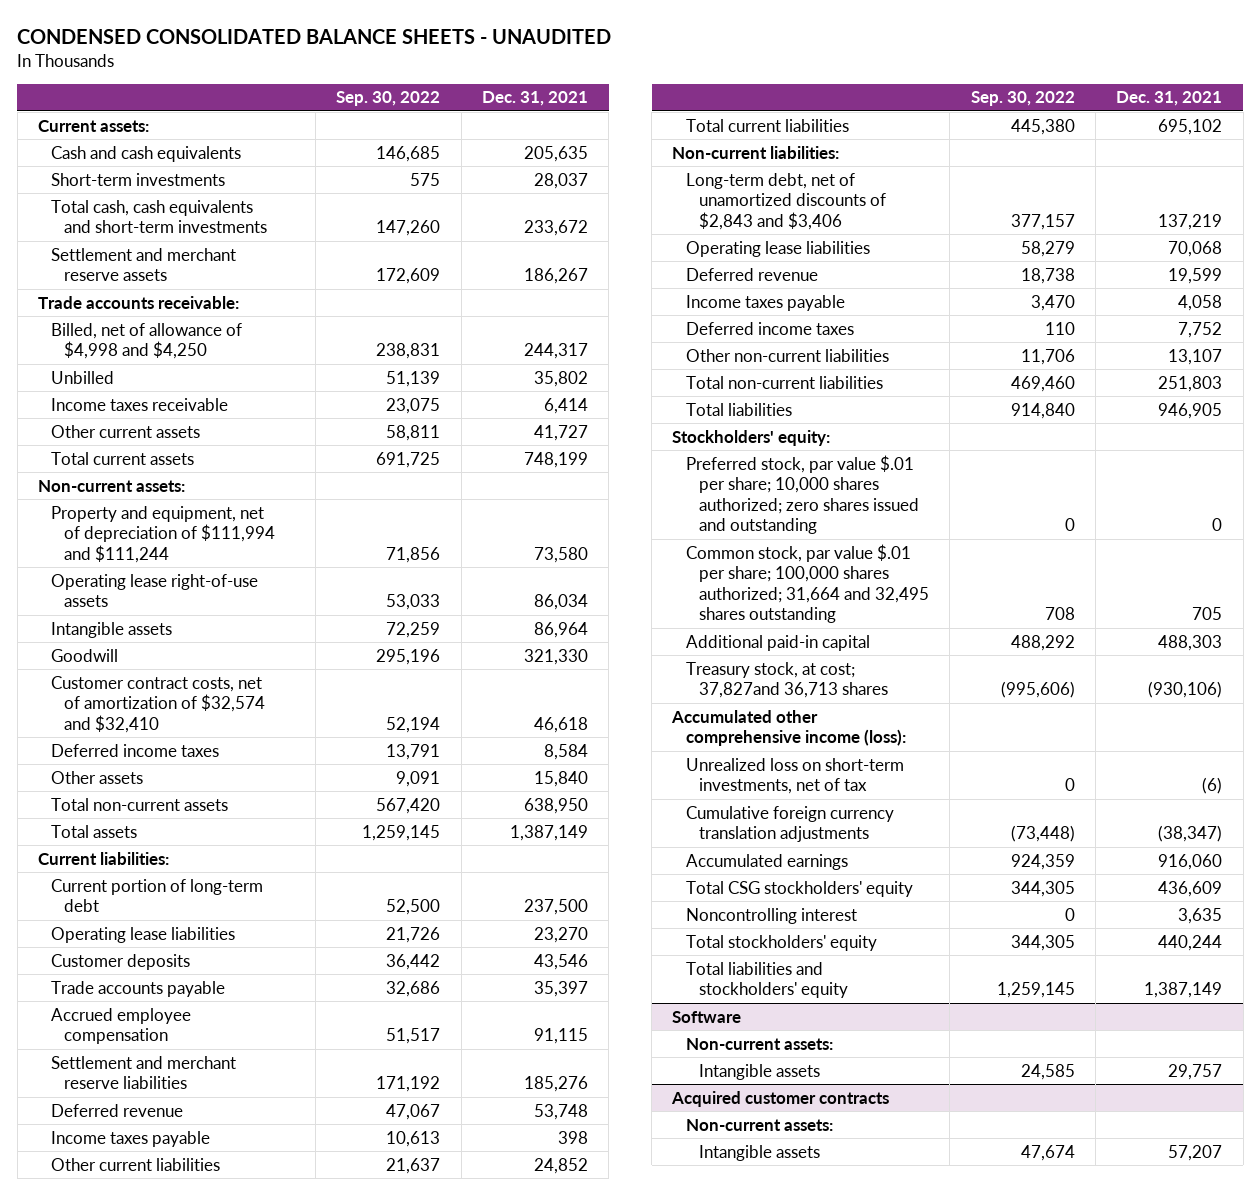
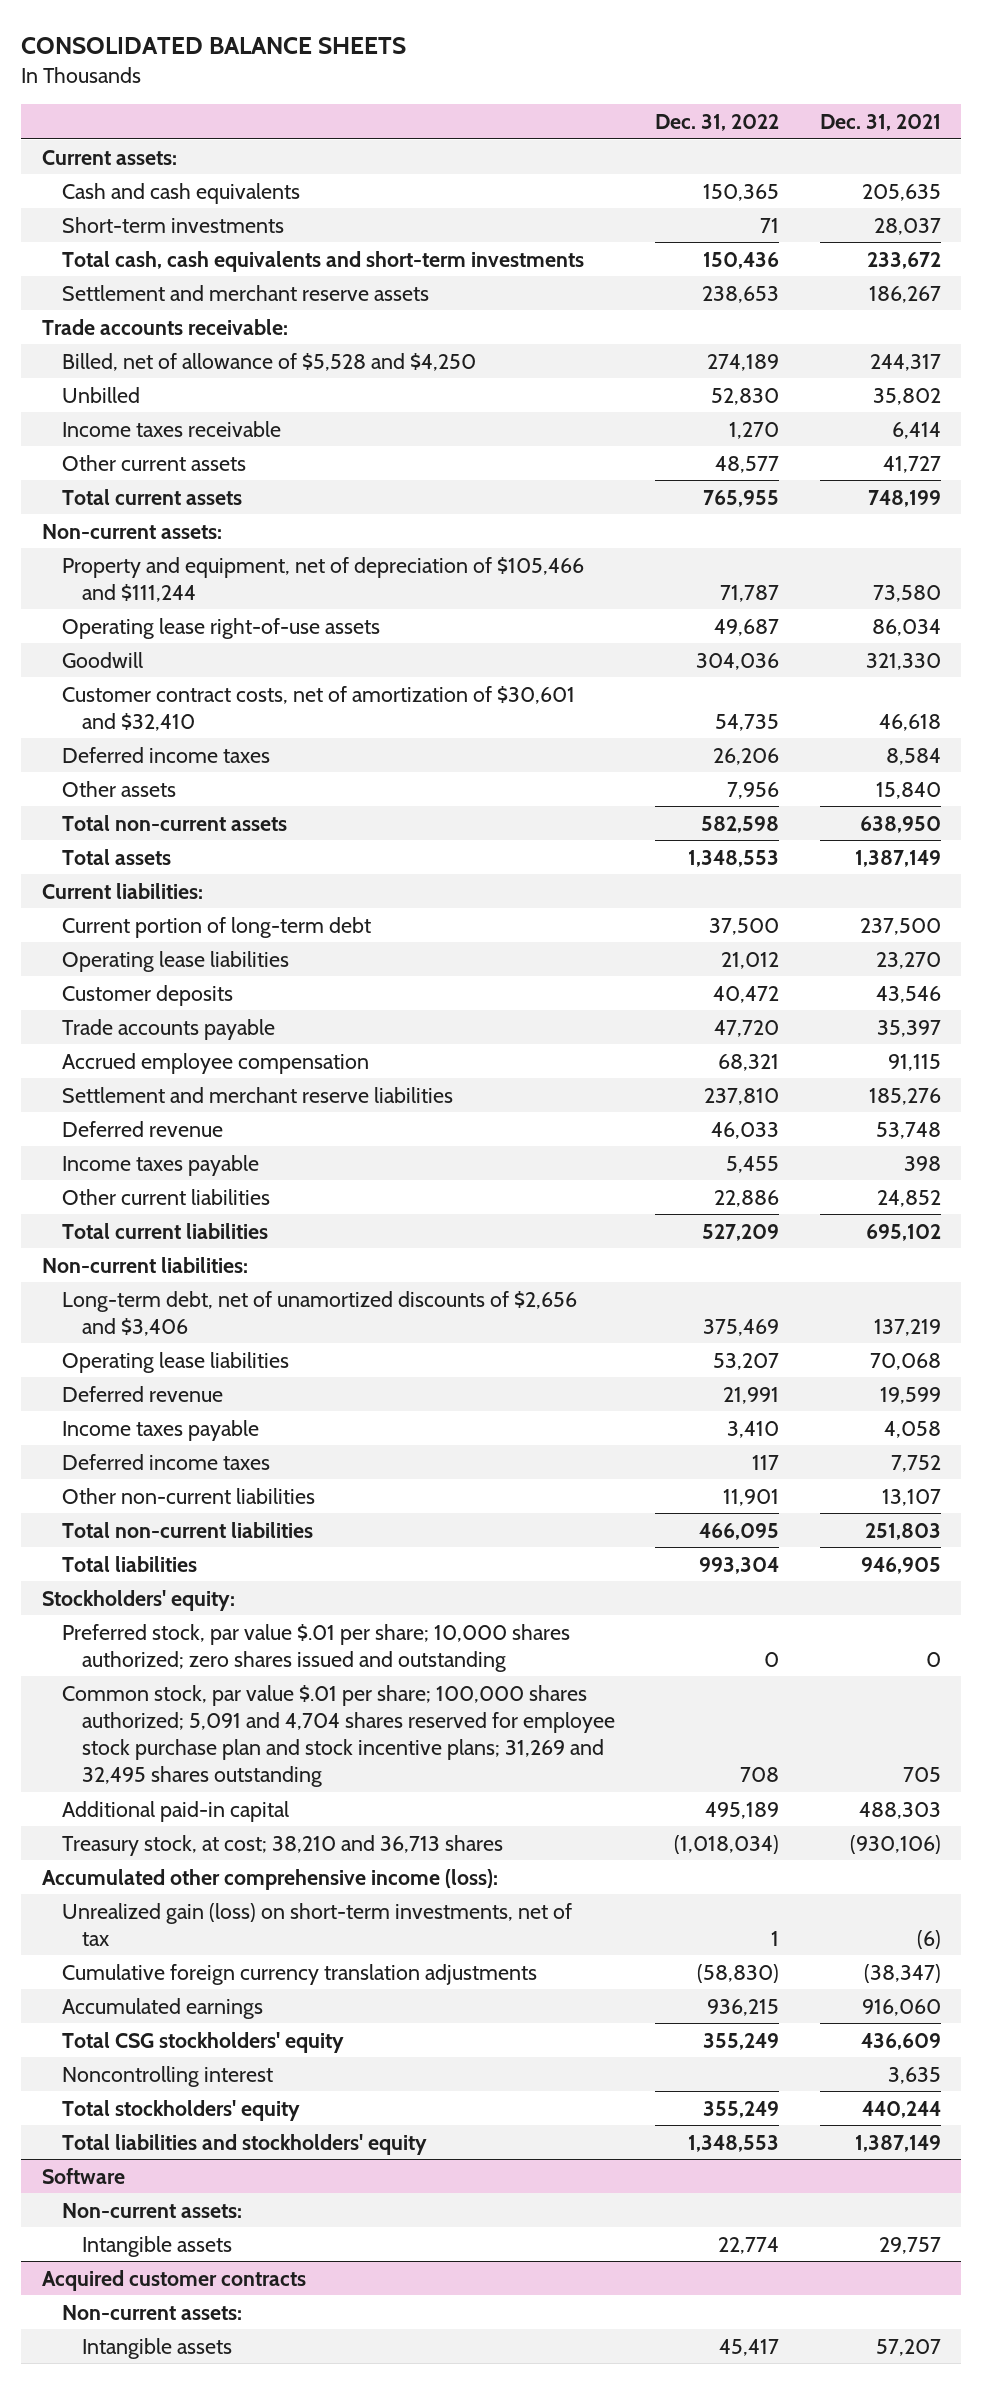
[17,28,612,44] CONDENSED CONSOLIDATED BALANCE SHEETS - UNAUDITED -> [21,37,407,55] CONSOLIDATED BALANCE SHEETS
[336,91,441,107] Sep. 30, 2022 -> none
none -> [655,113,780,131] Dec. 31, 2022
[51,322,243,360] Billed, net of allowance of $4,998 and $4,250 -> [61,352,476,371] Billed, net of allowance of $5,528 and $4,250
[51,505,276,563] Property and equipment, net of depreciation of $111,994 and $111,244 -> [61,556,584,602] Property and equipment, net of depreciation of $105,466 and $111,244
[51,621,173,638] Intangible assets -> none
[51,675,266,733] Customer contract costs, net of amortization of $32,574 and $32,410 -> [61,685,575,731] Customer contract costs, net of amortization of $30,601 and $32,410
[685,172,886,230] Long-term debt, net of unamortized discounts of $2,843 and $3,406 -> [61,1290,577,1336] Long-term debt, net of unamortized discounts of $2,656 and $3,406
[685,543,929,624] Common stock, par value $.01 per share; 100,000 shares authorized; 31,664 and 32,495 shares outstanding -> [61,1684,615,1787] Common stock, par value $.01 per share; 100,000 shares authorized; 5,091 and 4,704 shares reserved for employee stock purchase plan and stock incentive plans; 31,269 and 32,495 shares outstanding
[685,661,888,699] Treasury stock, at cost; 37,827and 36,713 shares -> [61,1834,503,1856] Treasury stock, at cost; 38,210 and 36,713 shares
[685,757,904,795] Unrealized loss on short-term investments, net of tax -> [61,1902,572,1946] Unrealized gain (loss) on short-term investments, net of tax

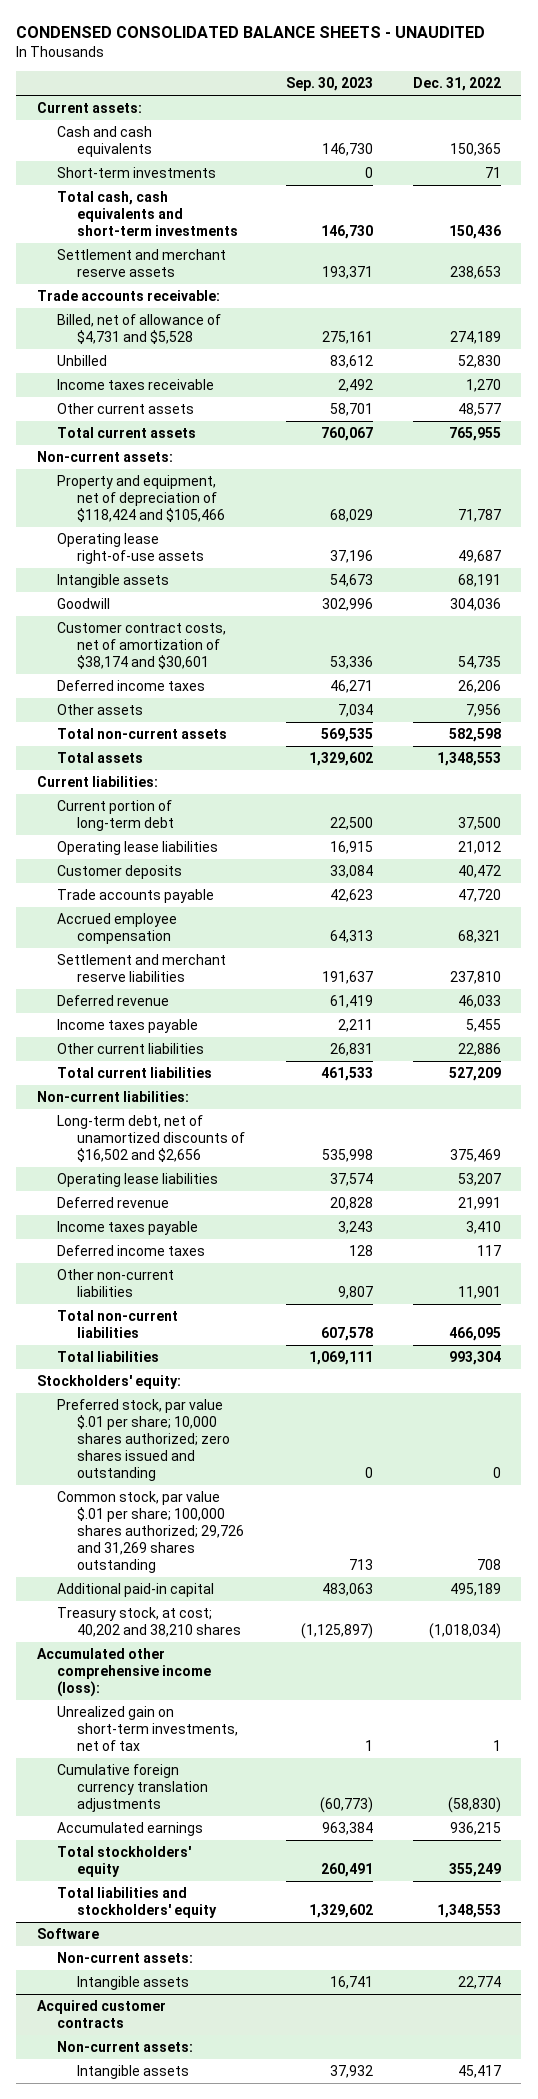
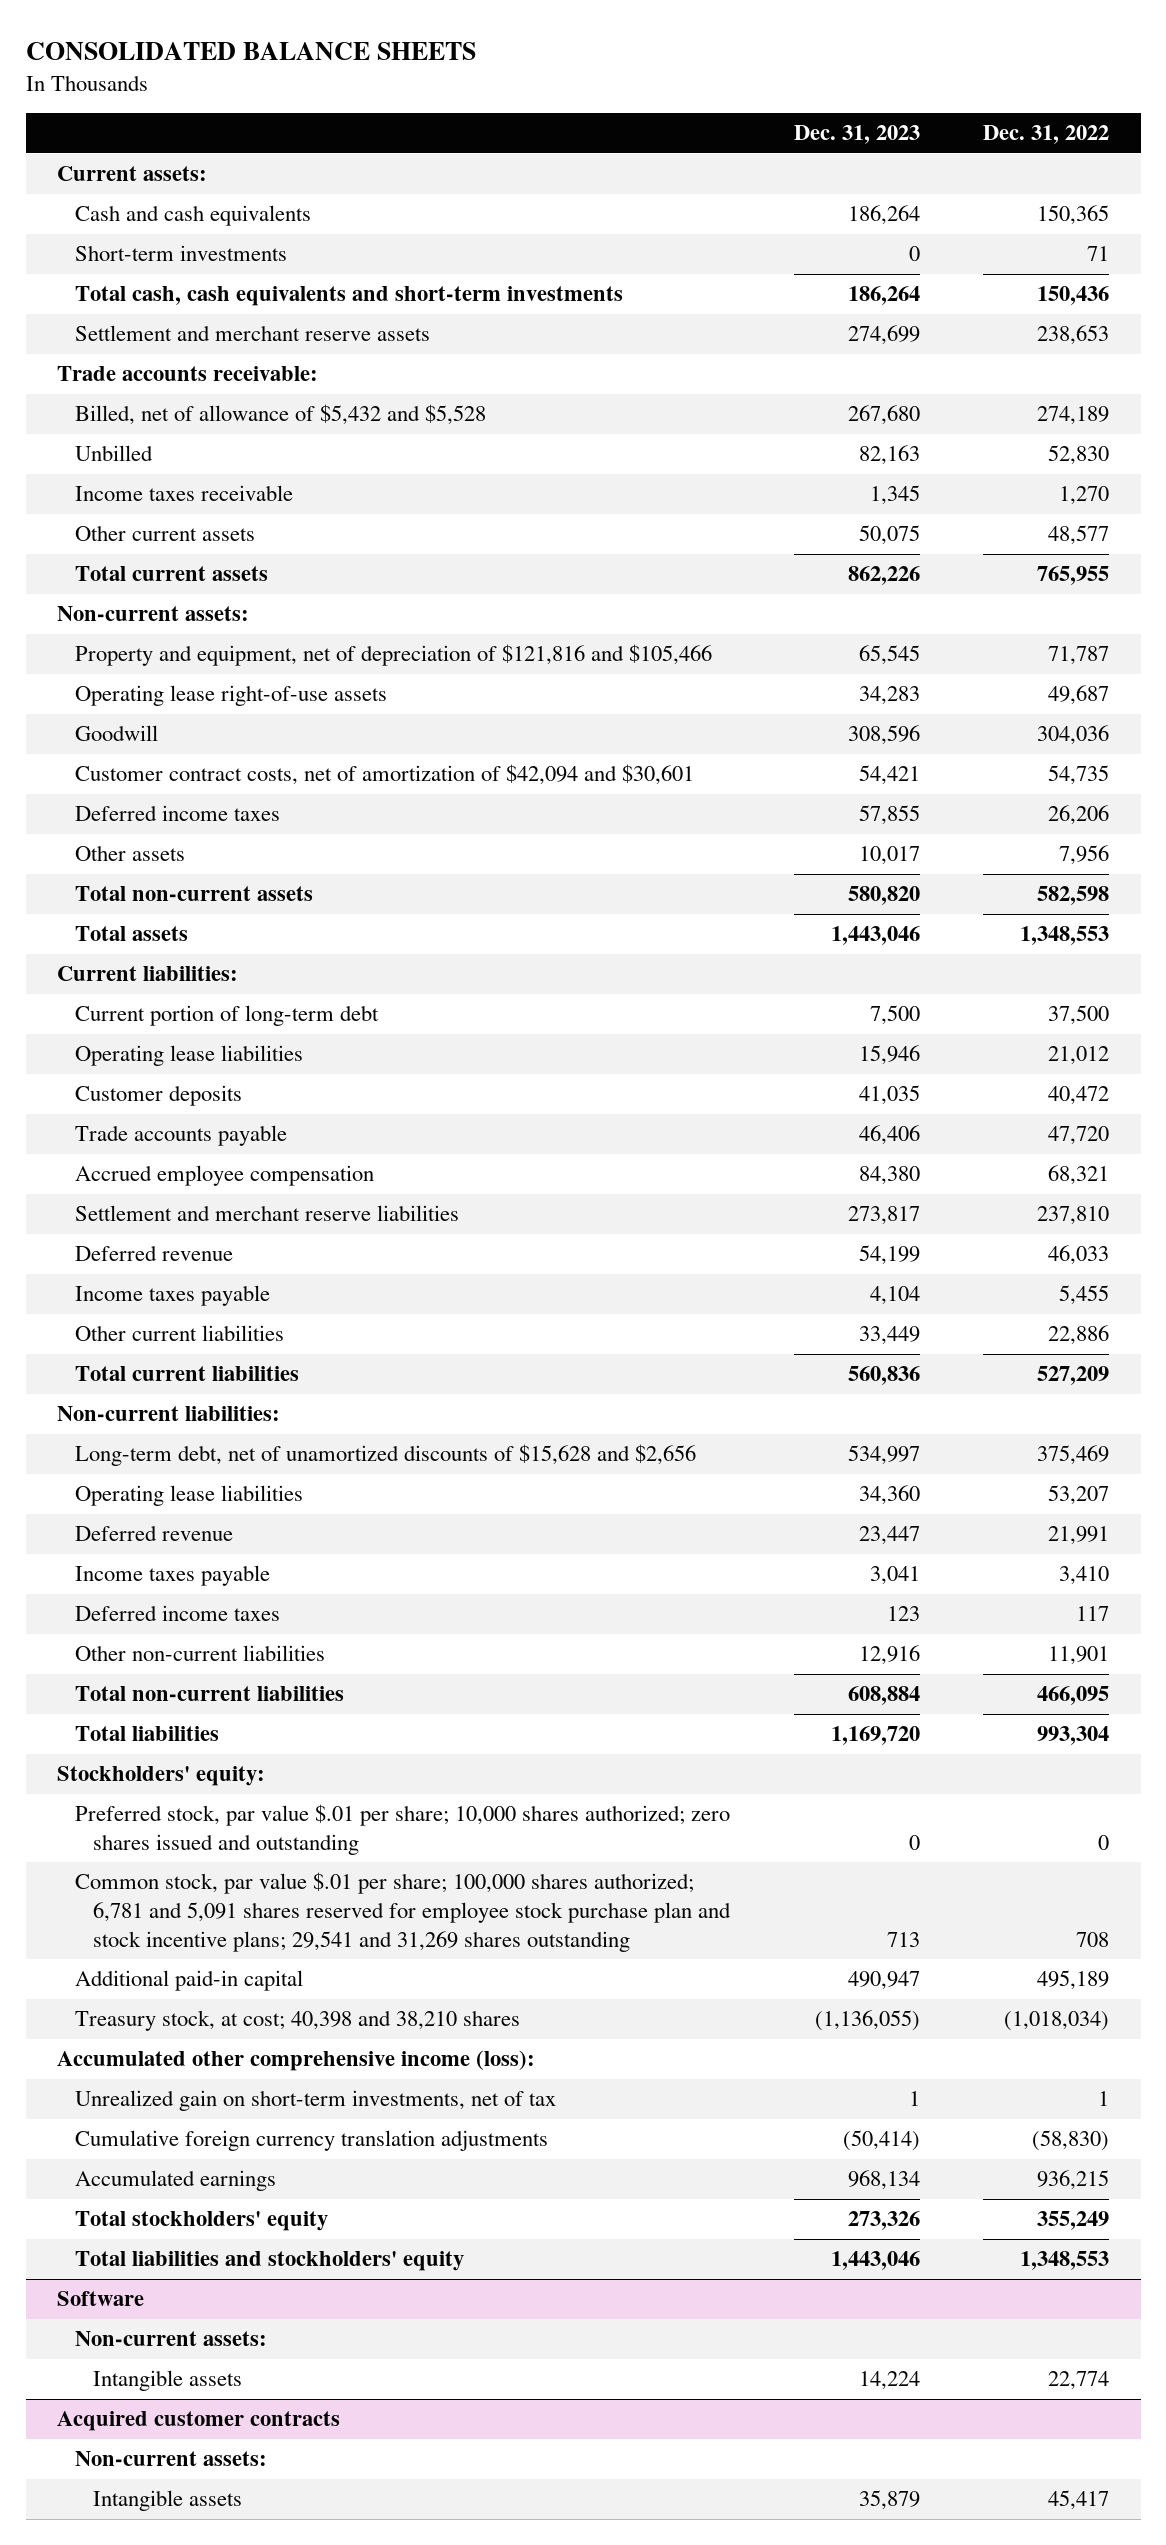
[16,26,486,39] CONDENSED CONSOLIDATED BALANCE SHEETS - UNAUDITED -> [25,42,476,61] CONSOLIDATED BALANCE SHEETS
[285,77,373,92] Sep. 30, 2023 -> none
none -> [793,125,920,145] Dec. 31, 2023
[56,313,221,344] Billed, net of allowance of $4,731 and $5,528 -> [74,404,486,426] Billed, net of allowance of $5,432 and $5,528
[56,474,226,522] Property and equipment, net of depreciation of $118,424 and $105,466 -> [74,644,712,667] Property and equipment, net of depreciation of $121,816 and $105,466
[56,573,169,588] Intangible assets -> none
[56,621,226,669] Customer contract costs, net of amortization of $38,174 and $30,601 -> [74,764,694,786] Customer contract costs, net of amortization of $42,094 and $30,601
[56,1114,246,1162] Long-term debt, net of unamortized discounts of $16,502 and $2,656 -> [74,1444,696,1467] Long-term debt, net of unamortized discounts of $15,628 and $2,656
[56,1490,245,1573] Common stock, par value $.01 per share; 100,000 shares authorized; 29,726 and 31,269 shares outstanding -> [74,1872,731,1953] Common stock, par value $.01 per share; 100,000 shares authorized; 6,781 and 5,091 shares reserved for employee stock purchase plan and stock incentive plans; 29,541 and 31,269 shares outstanding
[56,1606,242,1637] Treasury stock, at cost; 40,202 and 38,210 shares -> [74,2010,520,2032] Treasury stock, at cost; 40,398 and 38,210 shares

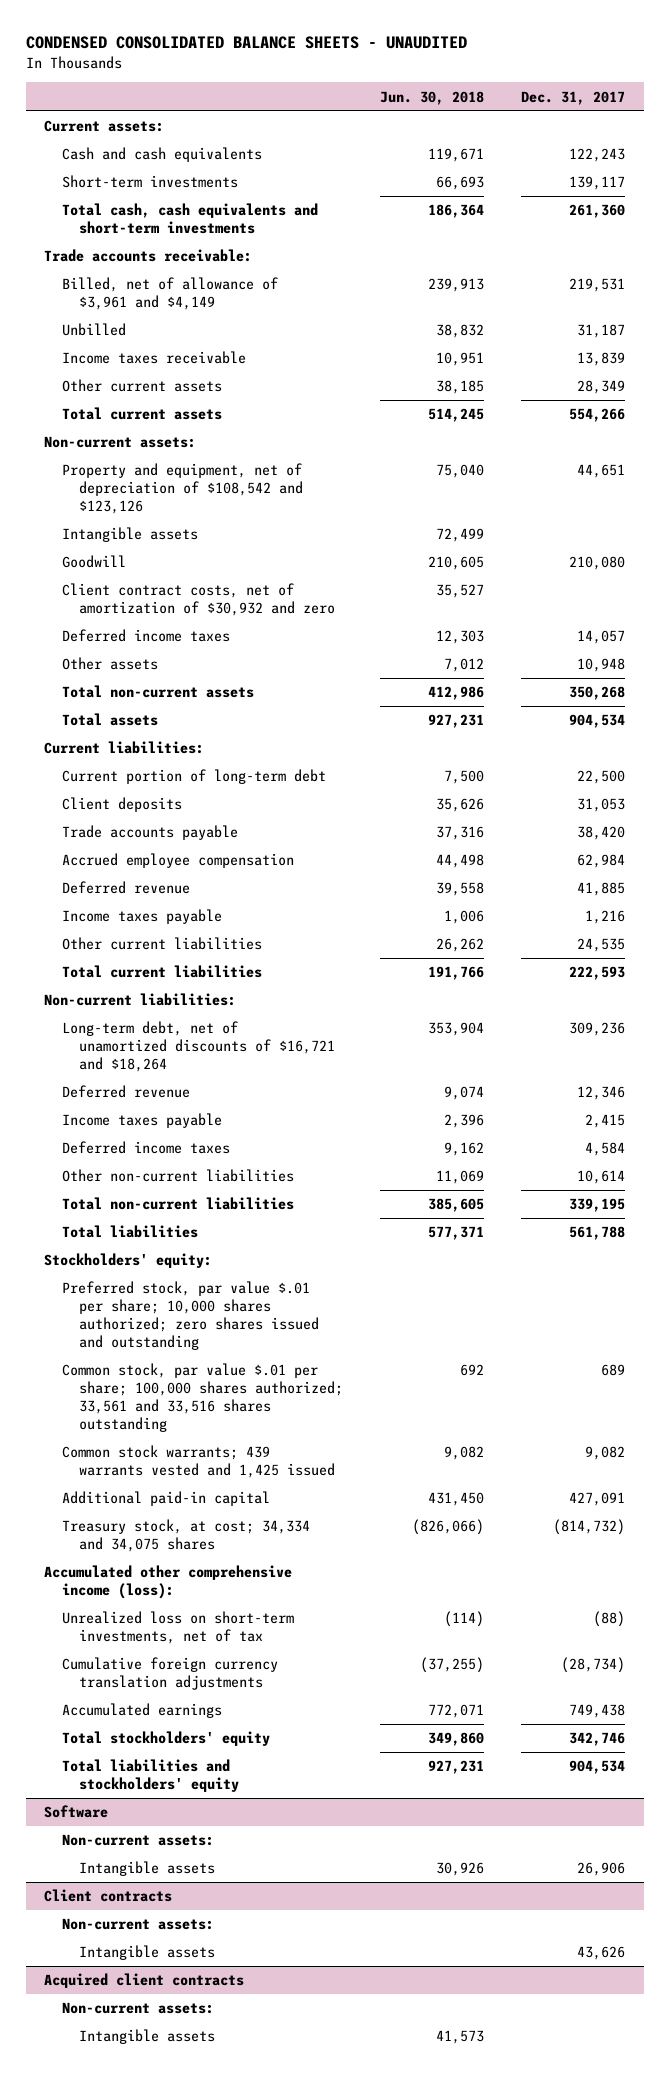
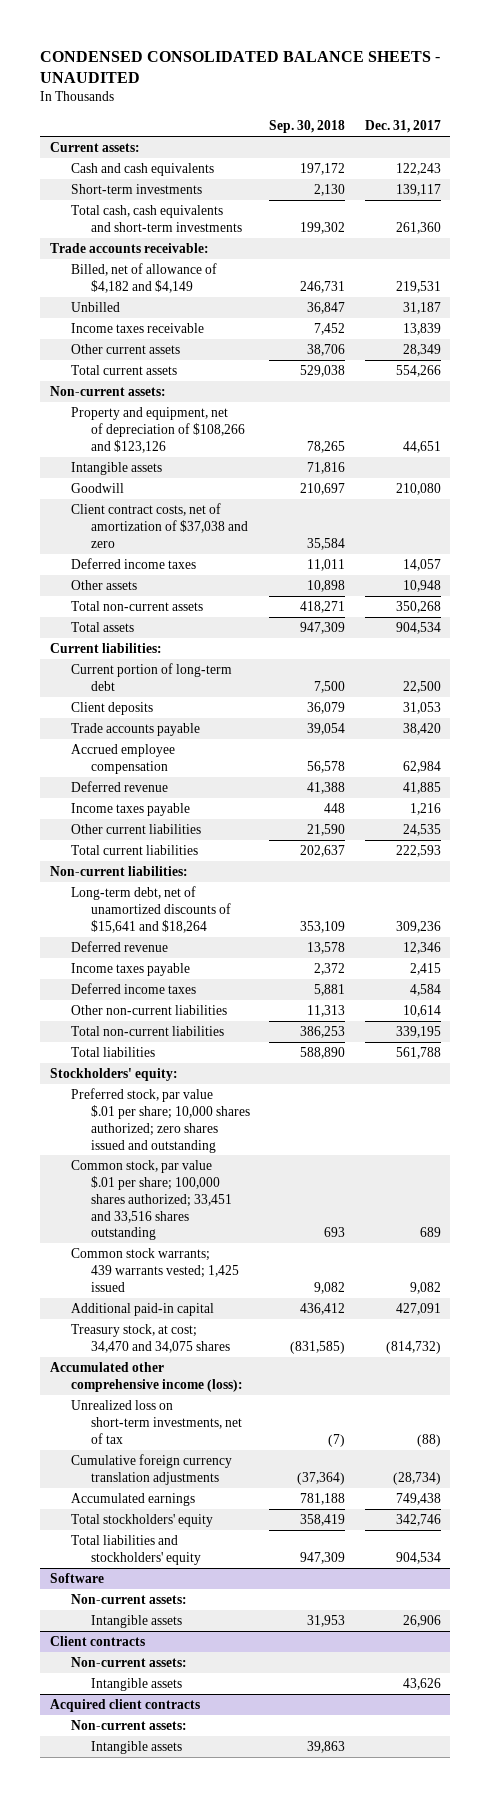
[380,90,485,105] Jun. 30, 2018 -> none
none -> [269,120,346,134] Sep. 30, 2018
[61,277,278,311] Billed, net of allowance of $3,961 and $4,149 -> [70,262,217,293] Billed, net of allowance of $4,182 and $4,149
[61,463,304,514] Property and equipment, net of depreciation of $108,542 and $123,126 -> [70,406,246,453] Property and equipment, net of depreciation of $108,266 and $123,126
[61,583,336,617] Client contract costs, net of amortization of $30,932 and zero -> [70,502,249,548] Client contract costs, net of amortization of $37,038 and zero
[61,1021,336,1072] Long-term debt, net of unamortized discounts of $16,721 and $18,264 -> [70,885,232,933] Long-term debt, net of unamortized discounts of $15,641 and $18,264
[61,1363,344,1432] Common stock, par value $.01 per share; 100,000 shares authorized; 33,561 and 33,516 shares outstanding -> [70,1159,233,1241] Common stock, par value $.01 per share; 100,000 shares authorized; 33,451 and 33,516 shares outstanding
[61,1445,336,1479] Common stock warrants; 439 warrants vested and 1,425 issued -> [70,1247,240,1292] Common stock warrants; 439 warrants vested; 1,425 issued
[61,1519,310,1553] Treasury stock, at cost; 34,334 and 34,075 shares -> [70,1323,231,1353] Treasury stock, at cost; 34,470 and 34,075 shares

